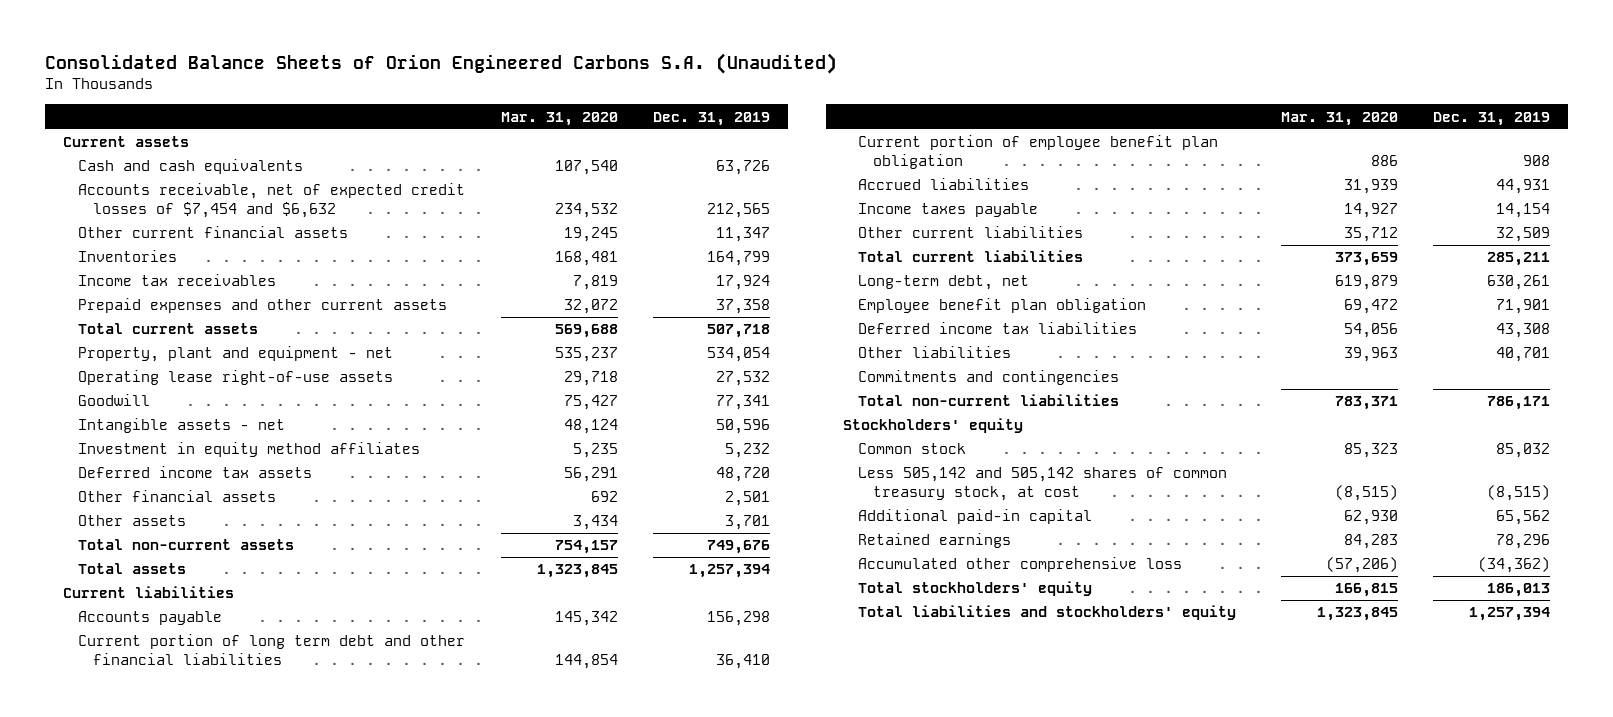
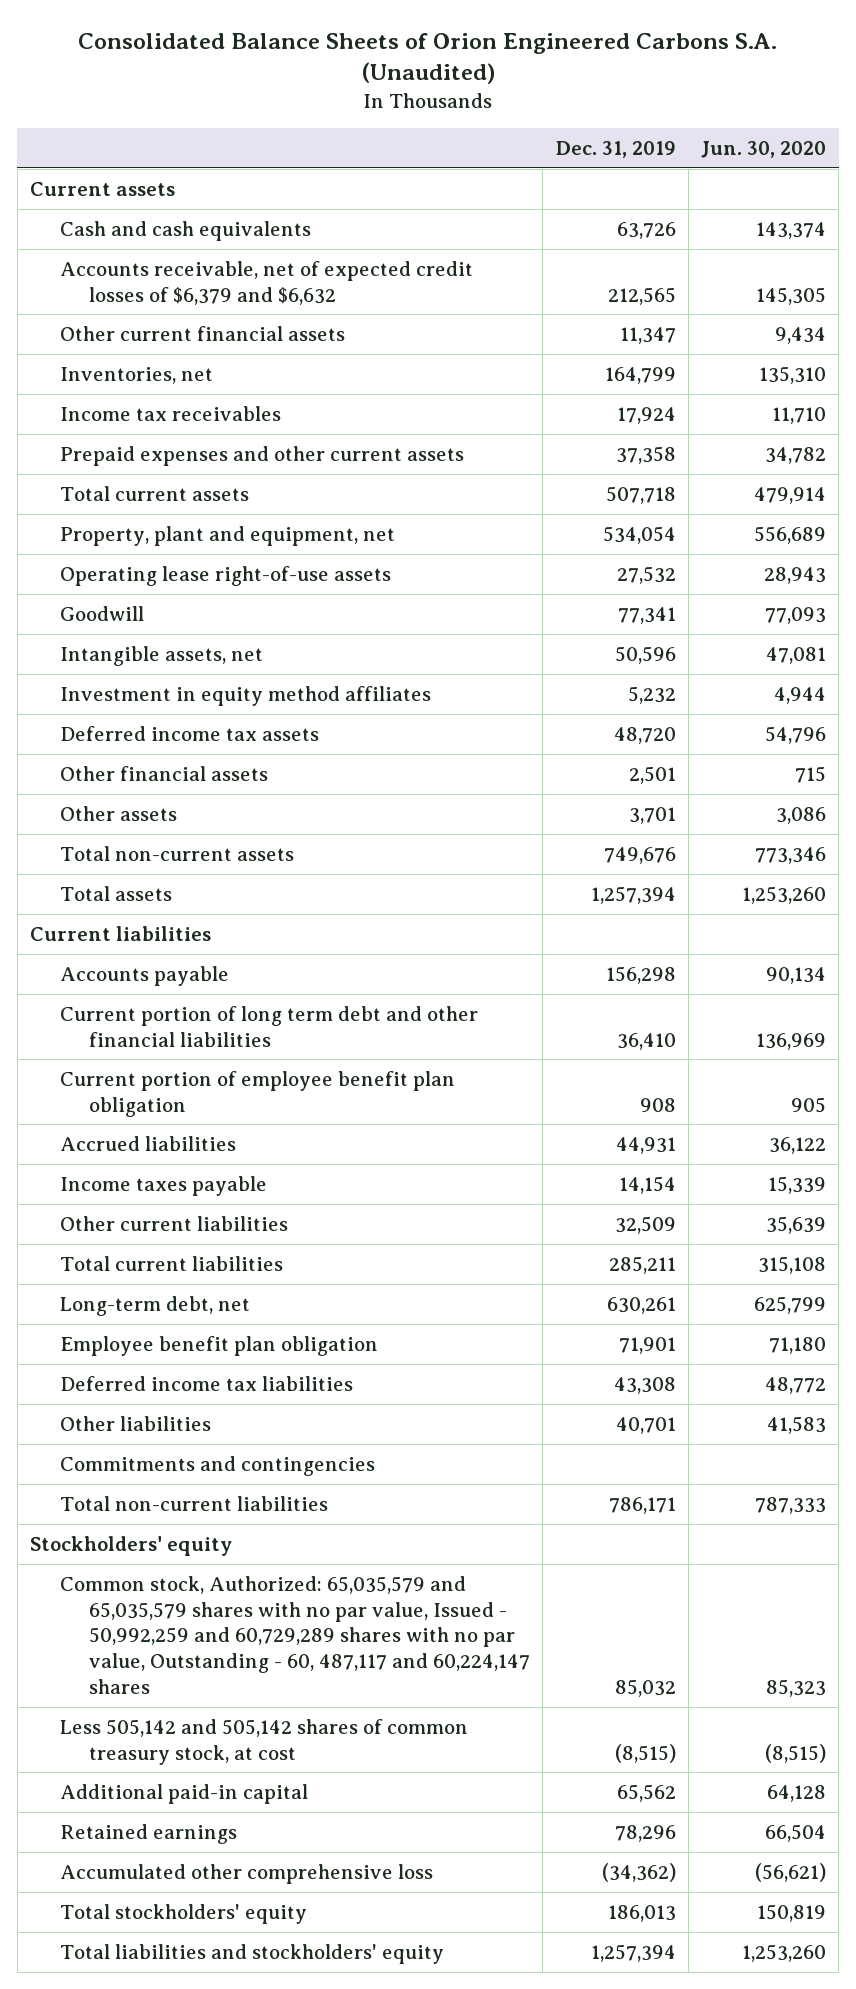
[500,111,618,126] Mar. 31, 2020 -> none
none -> [701,140,827,158] Jun. 30, 2020
[78,183,466,219] Accounts receivable, net of expected credit losses of $7,454 and $6,632 -> [59,260,473,305] Accounts receivable, net of expected credit losses of $6,379 and $6,632
[78,250,178,263] Inventories -> [59,366,213,384] Inventories, net
[78,346,394,363] Property, plant and equipment - net -> [59,525,395,546] Property, plant and equipment, net
[78,418,286,434] Intangible assets - net -> [59,645,263,666] Intangible assets, net
[858,443,967,455] Common stock -> [59,1575,531,1694] Common stock, Authorized: 65,035,579 and 65,035,579 shares with no par value, Issued - 50,992,259 and 60,729,289 shares with no par value, Outstanding - 60, 487,117 and 60,224,147 shares

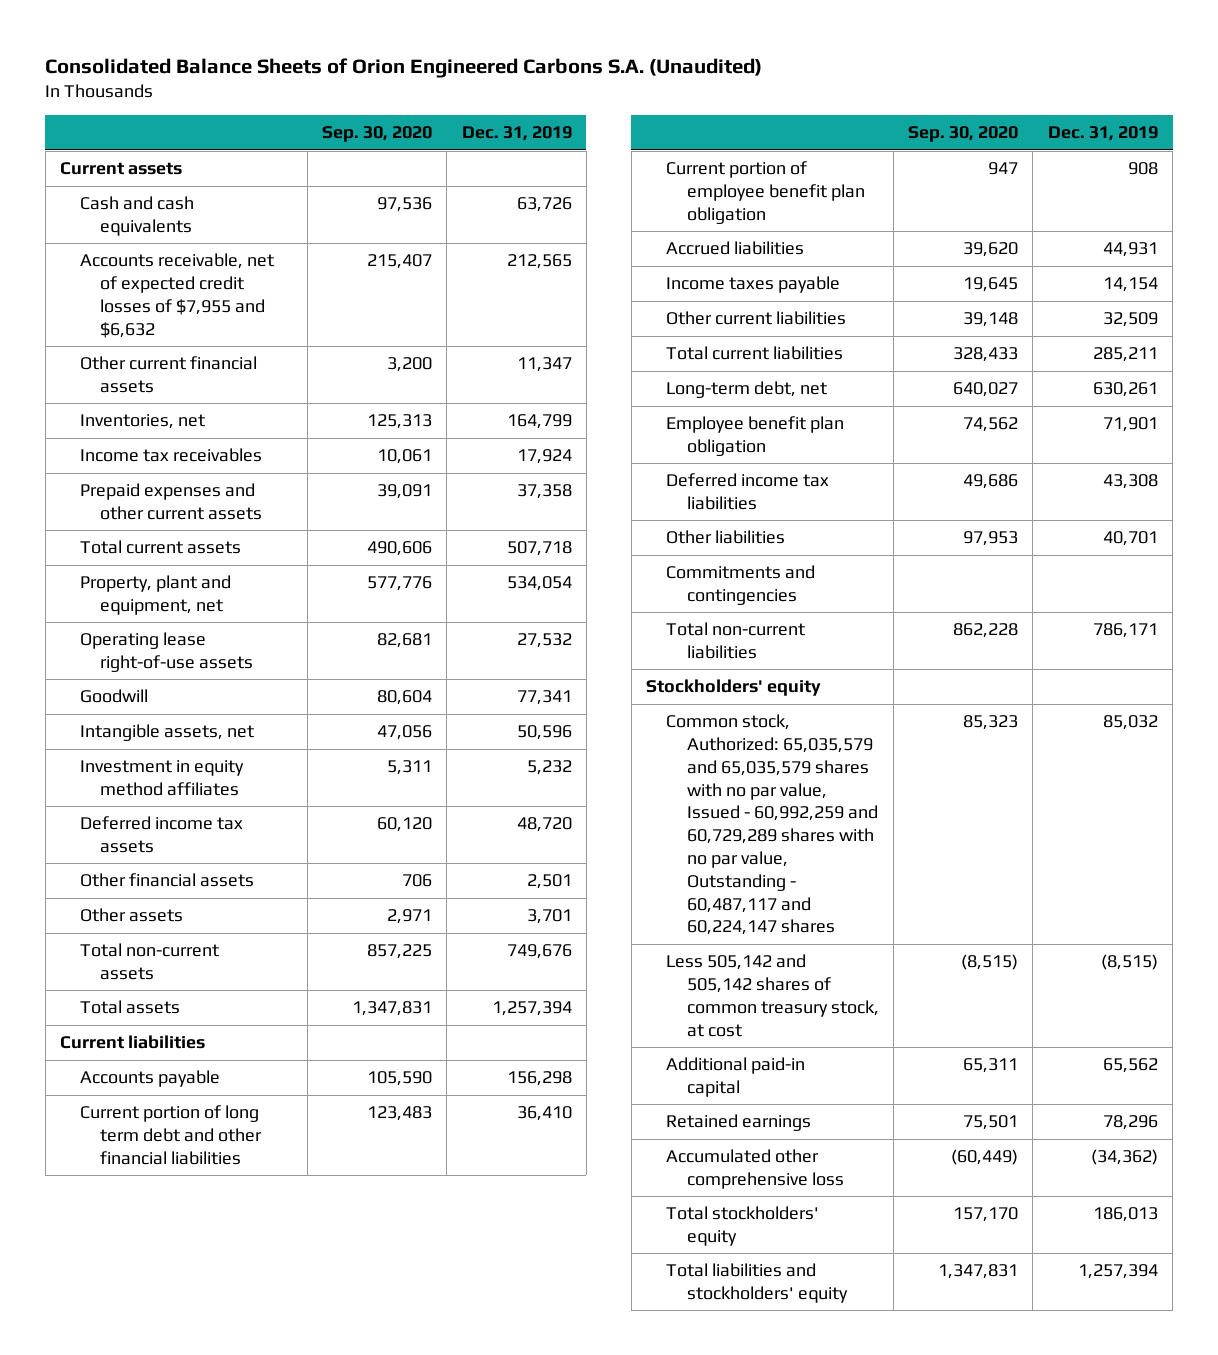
[701,140,827,158] Jun. 30, 2020 -> none
none -> [321,126,432,143] Sep. 30, 2020
[59,260,473,305] Accounts receivable, net of expected credit losses of $6,379 and $6,632 -> [80,253,275,338] Accounts receivable, net of expected credit losses of $7,955 and $6,632
[59,1575,531,1694] Common stock, Authorized: 65,035,579 and 65,035,579 shares with no par value, Issued - 50,992,259 and 60,729,289 shares with no par value, Outstanding - 60, 487,117 and 60,224,147 shares -> [666,714,878,936] Common stock, Authorized: 65,035,579 and 65,035,579 shares with no par value, Issued - 60,992,259 and 60,729,289 shares with no par value, Outstanding - 60,487,117 and 60,224,147 shares

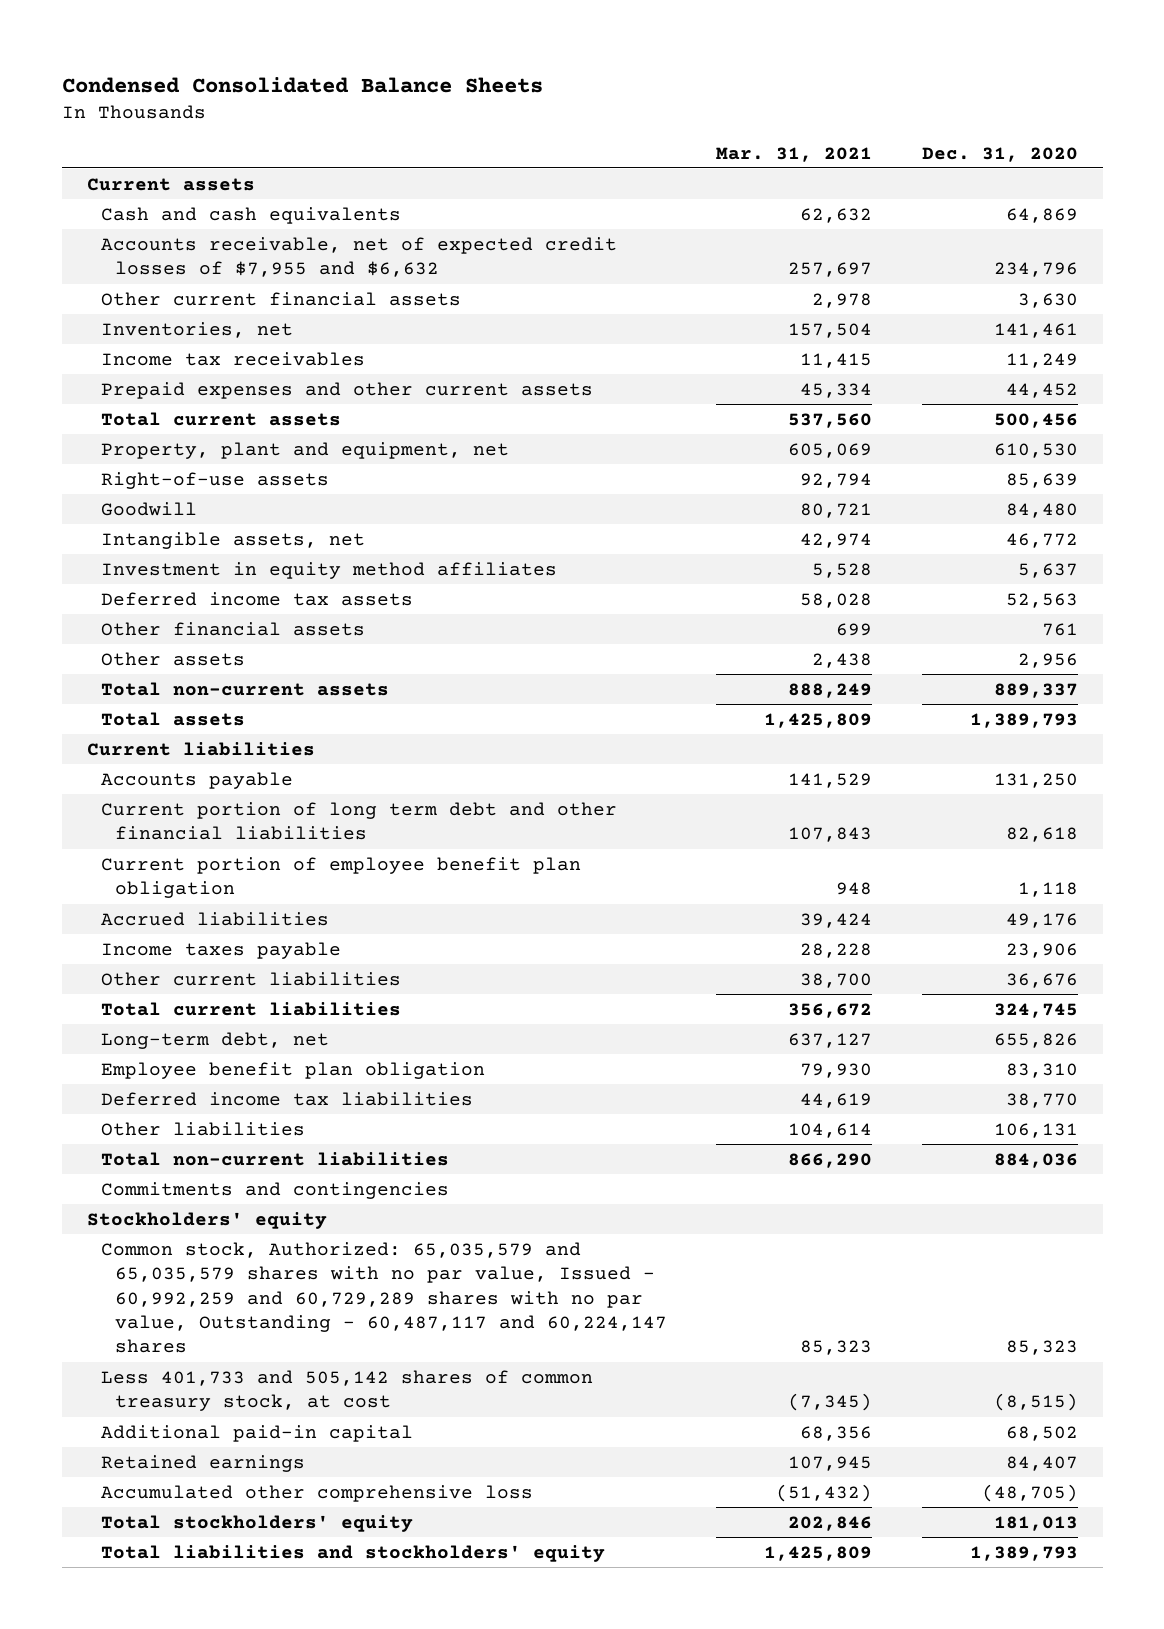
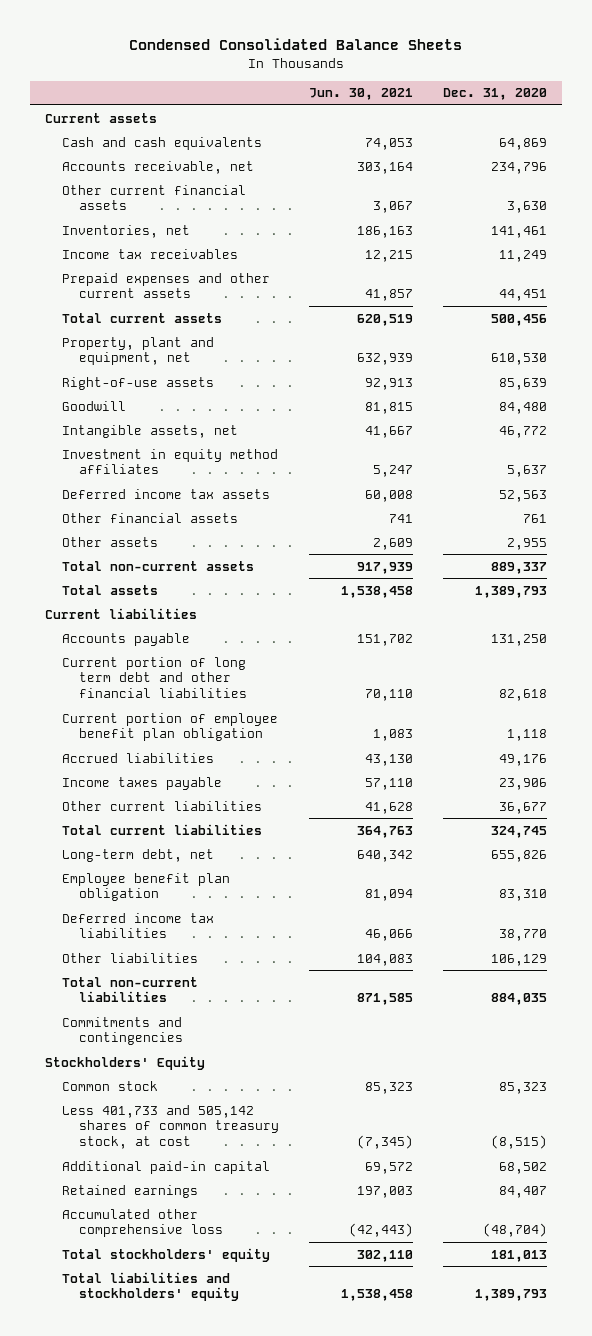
[716,146,873,162] Mar. 31, 2021 -> none
none -> [309,88,414,101] Jun. 30, 2021
[100,236,617,278] Accounts receivable, net of expected credit losses of $7,955 and $6,632 -> [62,160,255,174] Accounts receivable, net
[1005,382,1078,398] 44,452 -> [499,289,548,302] 44,451
[1017,652,1078,668] 2,956 -> [507,537,548,550] 2,955
[1005,972,1078,988] 36,676 -> [499,801,548,814] 36,677
[993,1122,1078,1138] 106,131 -> [491,953,548,966] 106,129
[993,1152,1078,1168] 884,036 -> [491,993,548,1006] 884,035
[86,1211,327,1229] Stockholders' equity -> [44,1055,205,1070] Stockholders' Equity
[100,1241,667,1354] Common stock, Authorized: 65,035,579 and 65,035,579 shares with no par value, Issued - 60,992,259 and 60,729,289 shares with no par value, Outstanding - 60,487,117 and 60,224,147 shares -> [62,1080,159,1091] Common stock
[981,1483,1078,1502] (48,705) -> [483,1223,548,1238] (48,704)

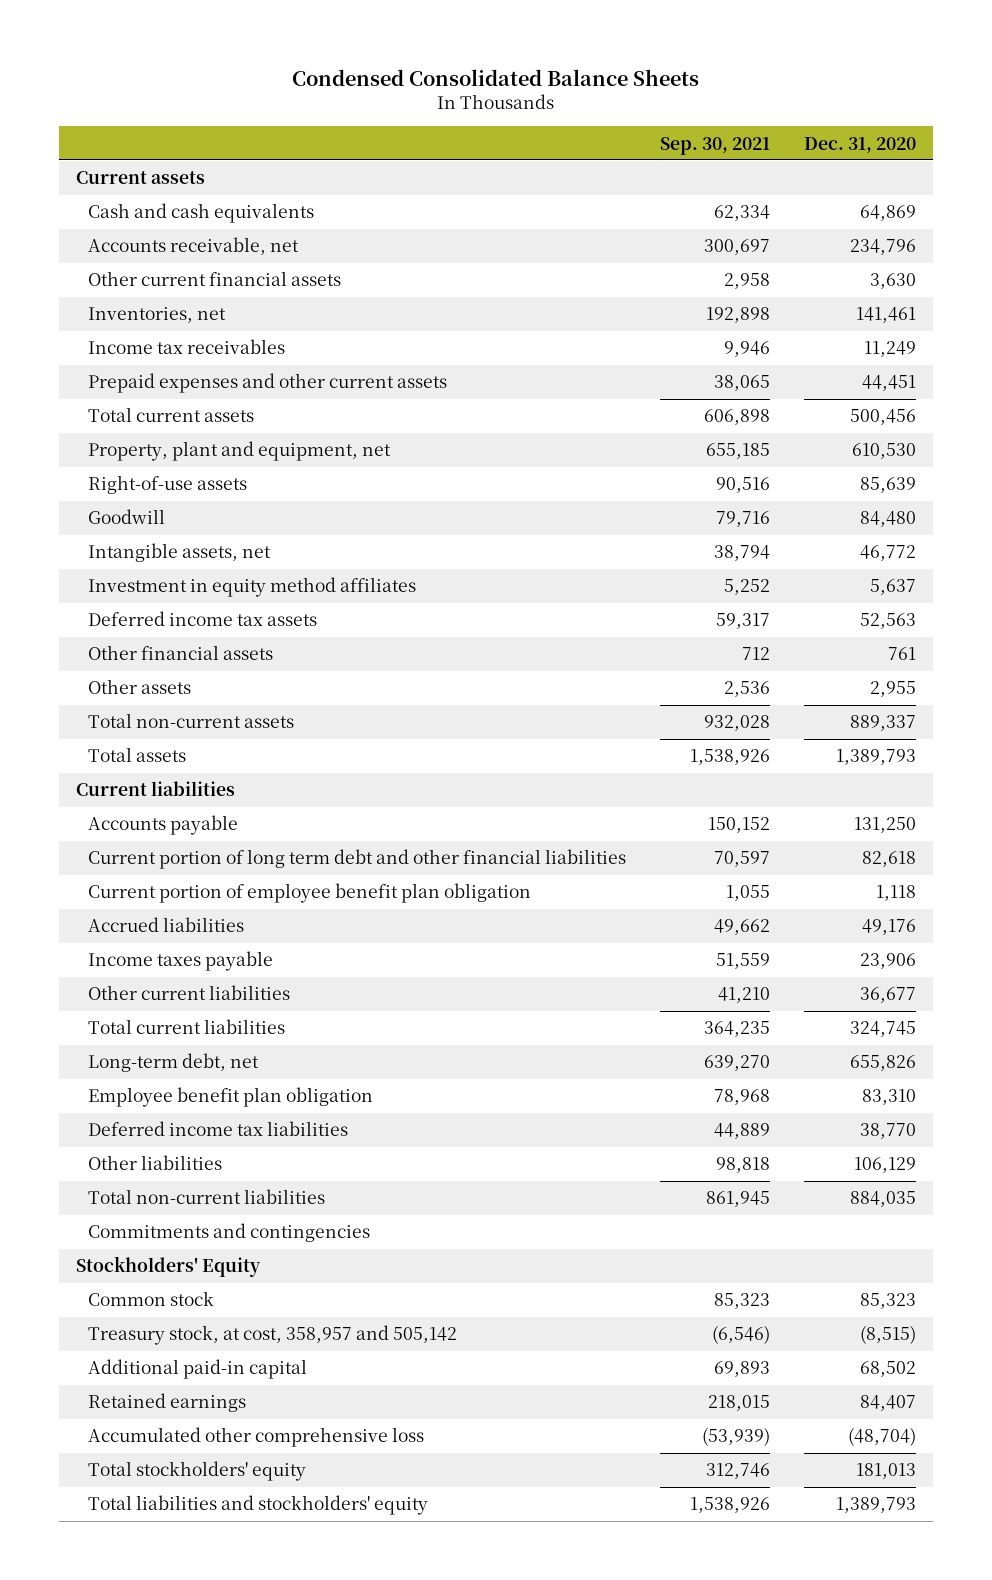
[309,88,414,101] Jun. 30, 2021 -> none
none -> [660,136,771,155] Sep. 30, 2021
[62,1104,280,1150] Less 401,733 and 505,142 shares of common treasury stock, at cost -> [88,1325,458,1346] Treasury stock, at cost, 358,957 and 505,142

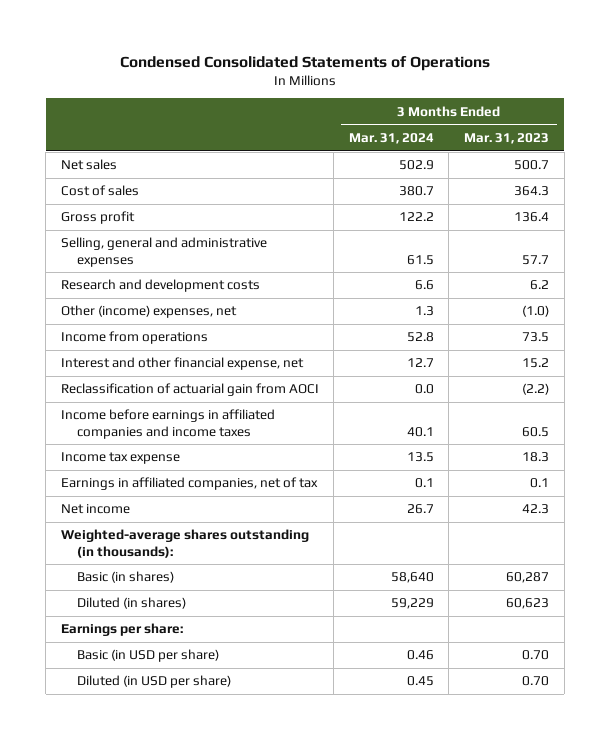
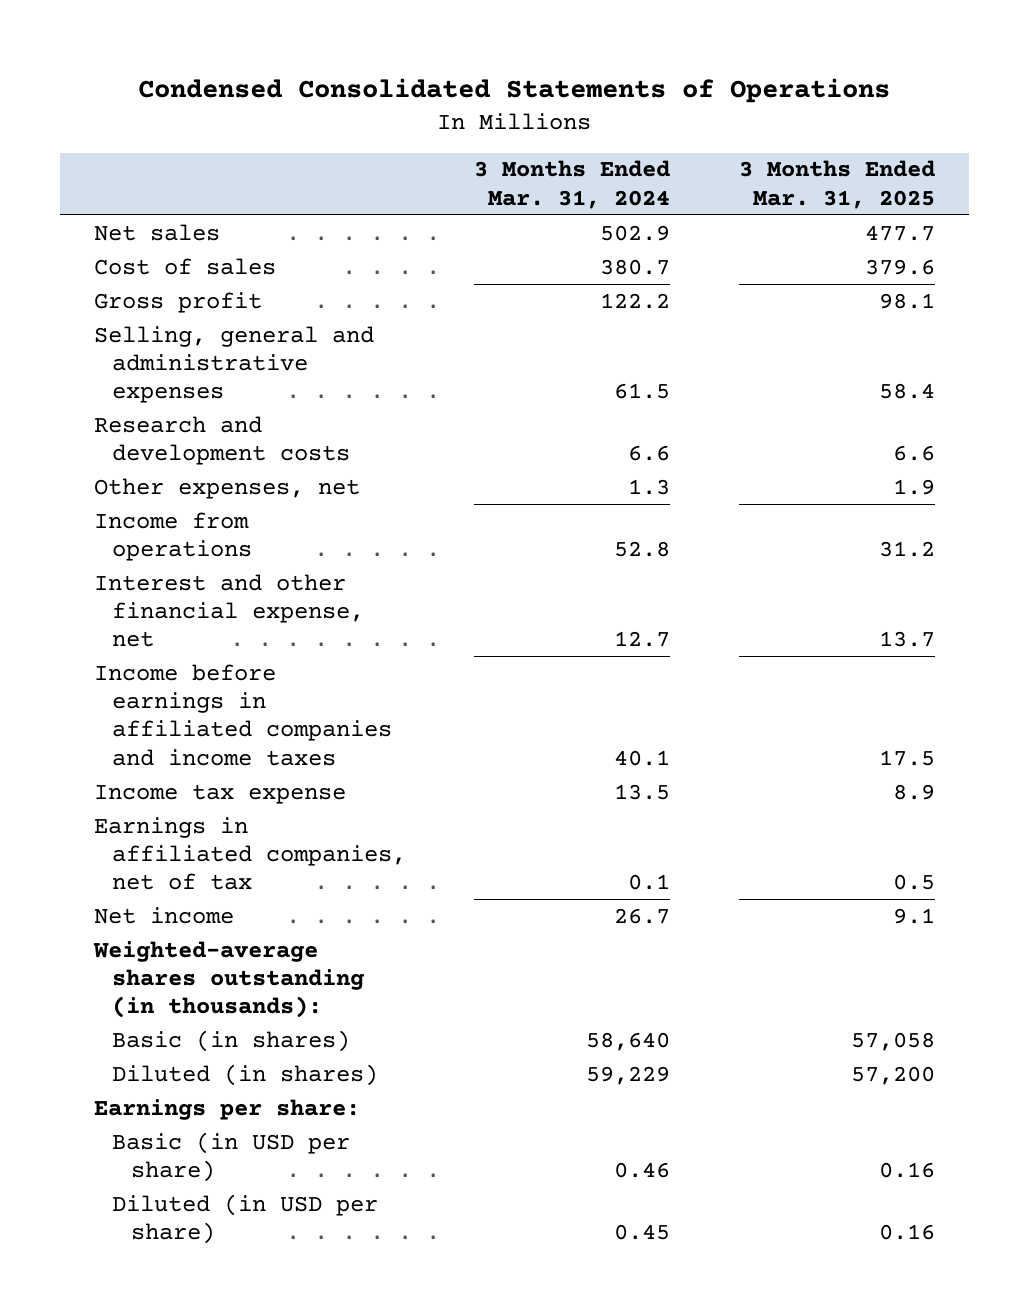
[464,132,550,144] Mar. 31, 2023 -> none
none -> [738,160,935,209] 3 Months Ended Mar. 31, 2025
[60,305,237,319] Other (income) expenses, net -> [93,477,360,499] Other expenses, net
[60,383,319,397] Reclassification of actuarial gain from AOCI -> none

